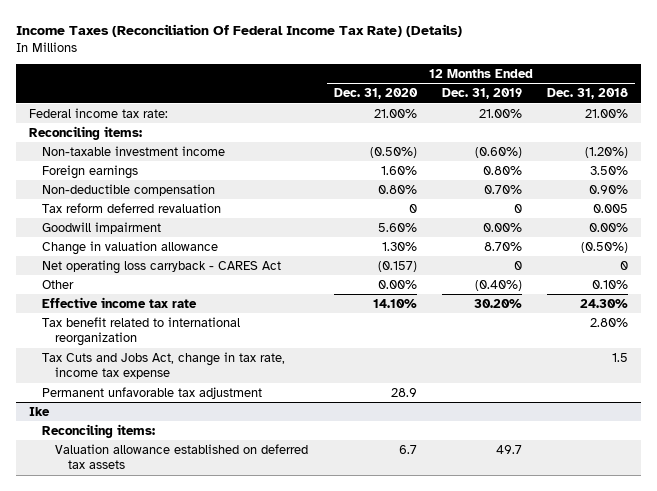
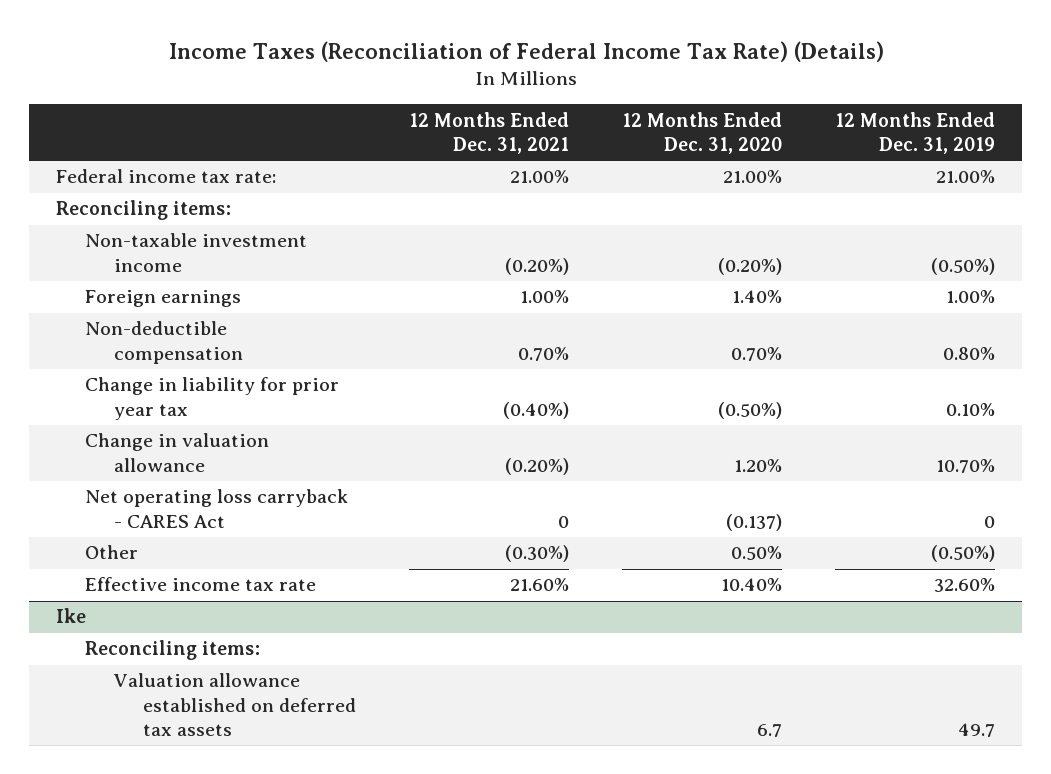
[16,24,463,38] Income Taxes (Reconciliation Of Federal Income Tax Rate) (Details) -> [168,41,884,63] Income Taxes (Reconciliation of Federal Income Tax Rate) (Details)
[547,88,629,100] Dec. 31, 2018 -> none
none -> [409,111,570,155] 12 Months Ended Dec. 31, 2021
[41,202,221,213] Tax reform deferred revaluation -> none
[41,221,161,234] Goodwill impairment -> none
[41,316,240,347] Tax benefit related to international reorganization -> none
[41,351,285,380] Tax Cuts and Jobs Act, change in tax rate, income tax expense -> none
[41,386,262,399] Permanent unfavorable tax adjustment -> none
[369,146,417,158] (0.50%) -> [718,257,783,275] (0.20%)
[474,146,522,158] (0.60%) -> [931,257,996,275] (0.50%)
[380,165,417,175] 1.60% -> [732,290,783,304] 1.40%
[482,165,522,175] 0.80% -> [946,290,996,304] 1.00%
[377,184,417,194] 0.80% -> [731,346,783,361] 0.70%
[483,184,522,194] 0.70% -> [943,346,996,360] 0.80%
none -> [84,377,339,420] Change in liability for prior year tax
[381,241,417,251] 1.30% -> [734,458,783,472] 1.20%
[483,241,522,251] 8.70% -> [936,458,996,473] 10.70%
[377,260,417,272] (0.157) -> [726,513,783,531] (0.137)
[377,279,417,289] 0.00% -> [731,546,783,561] 0.50%
[474,279,522,291] (0.40%) -> [931,545,996,563] (0.50%)
[372,298,417,308] 14.10% -> [721,578,783,592] 10.40%
[473,298,522,308] 30.20% -> [934,578,996,593] 32.60%

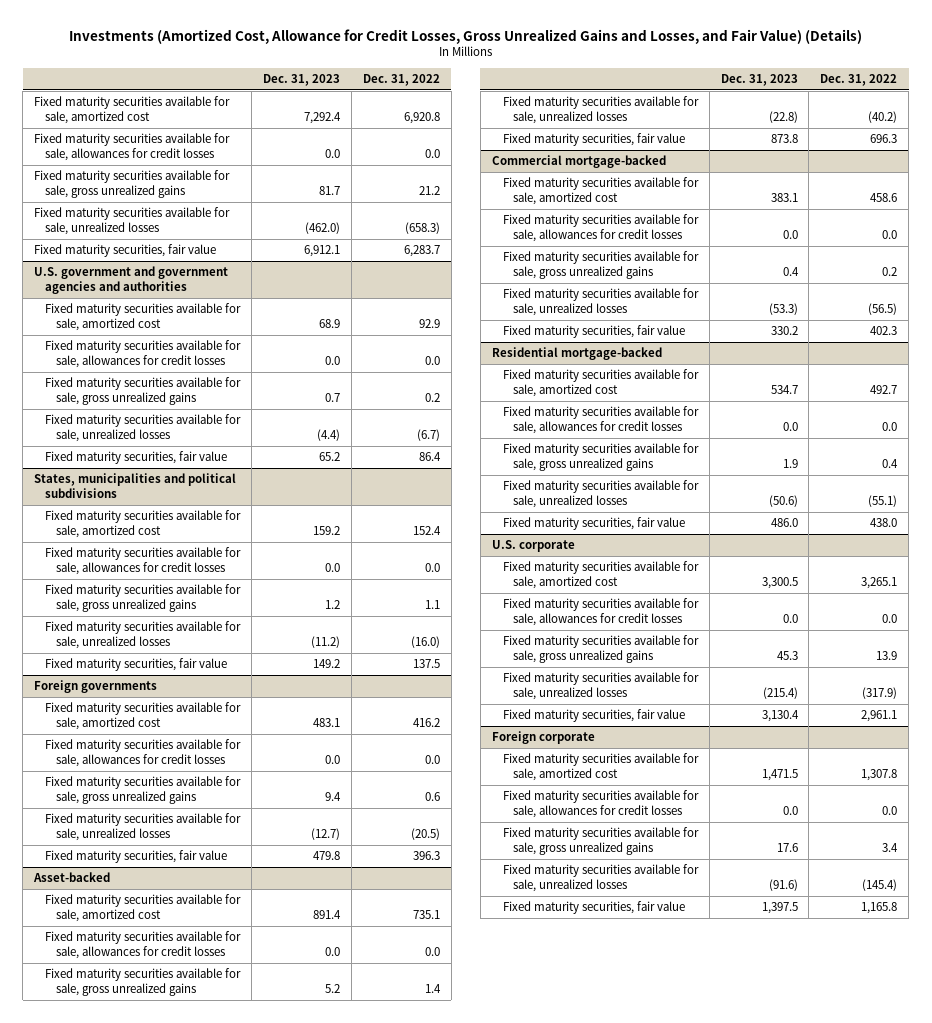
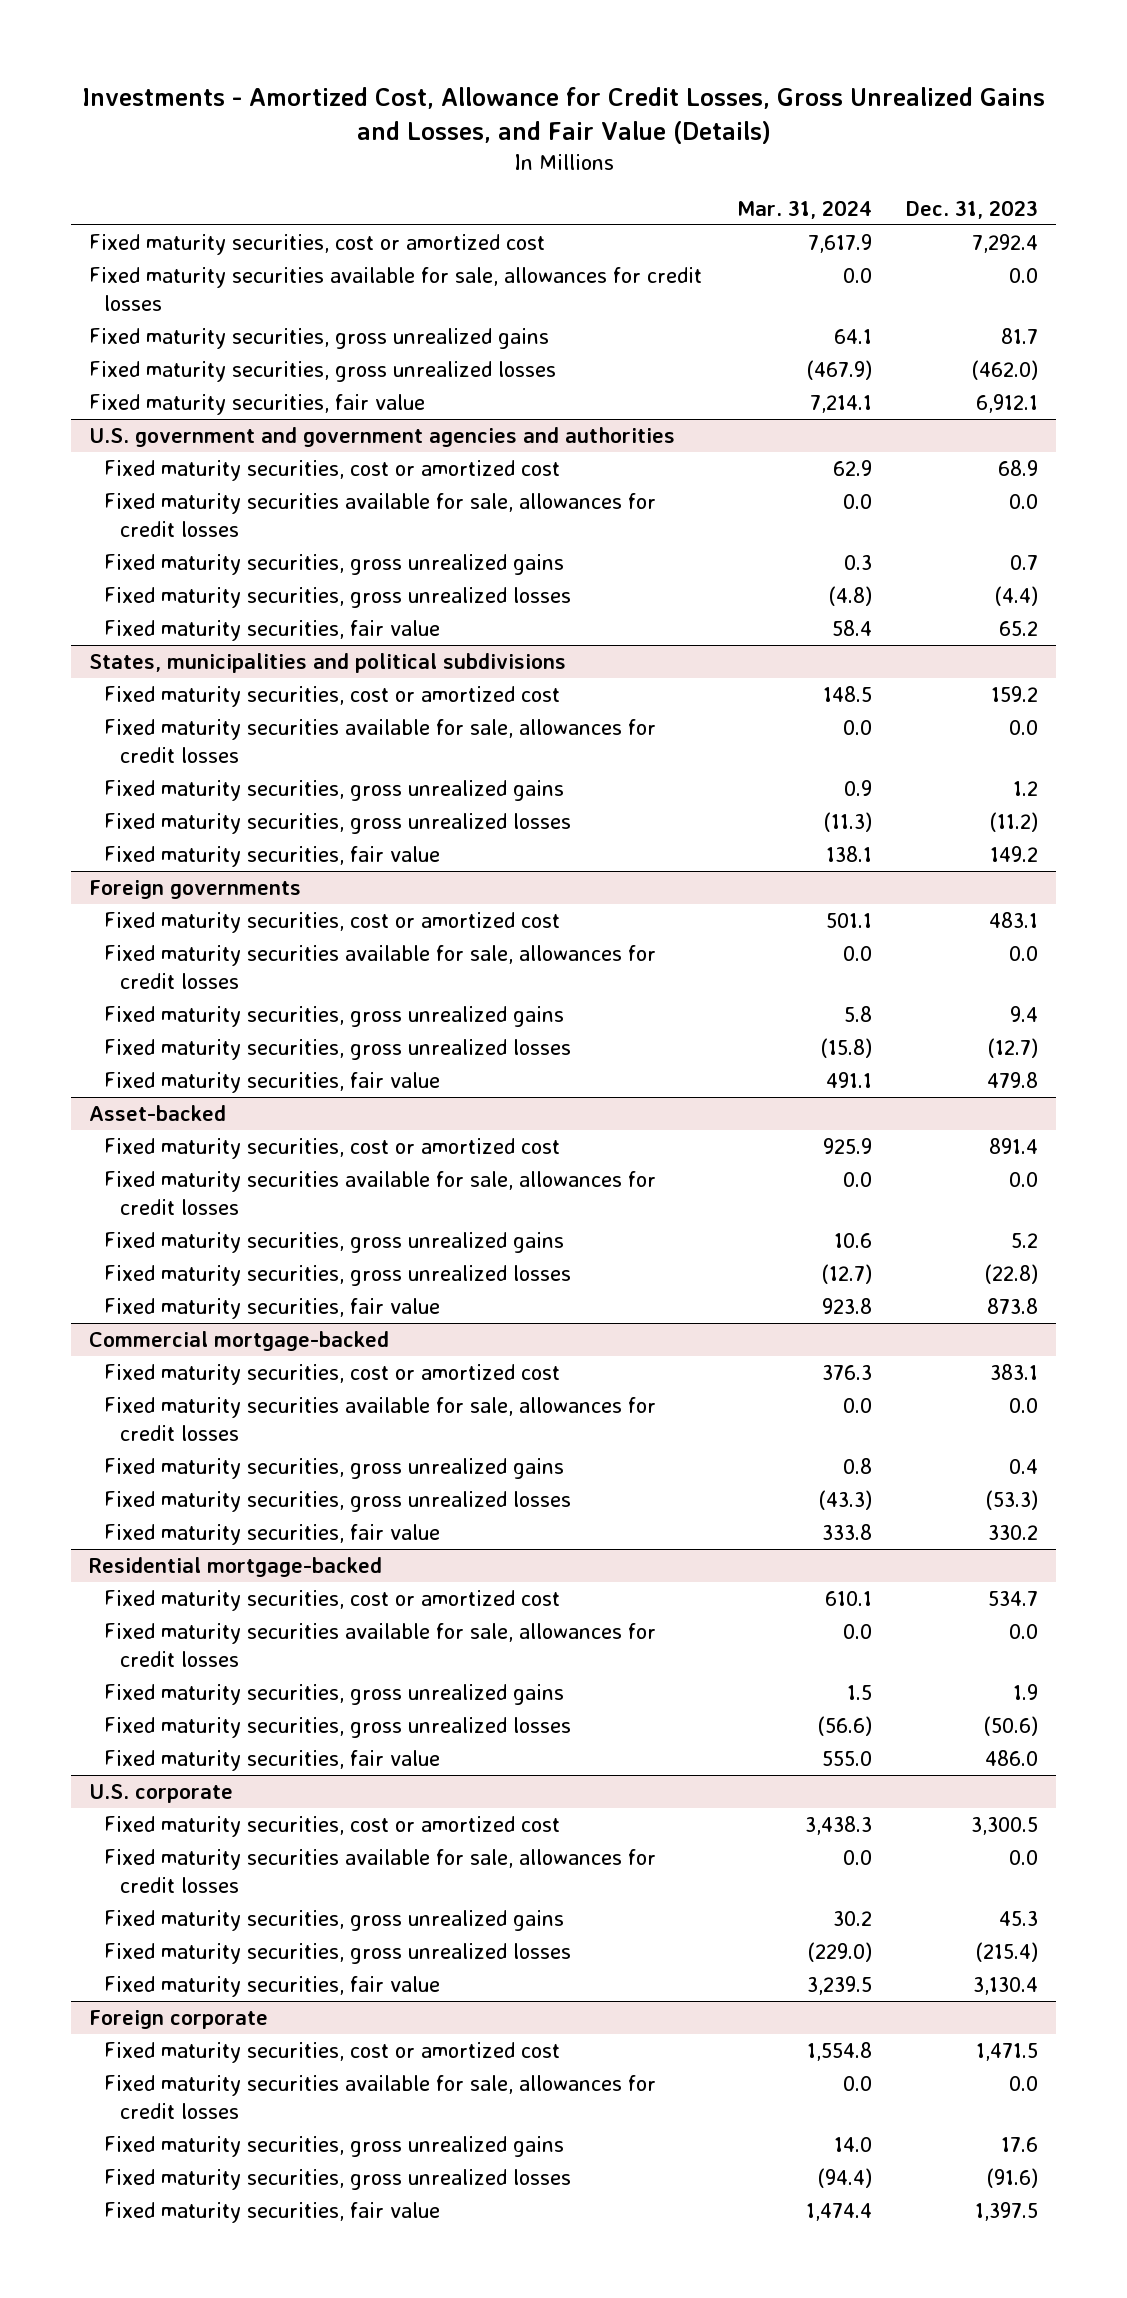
[68,28,862,44] Investments (Amortized Cost, Allowance for Credit Losses, Gross Unrealized Gains and Losses, and Fair Value) (Details) -> [81,86,1045,144] Investments - Amortized Cost, Allowance for Credit Losses, Gross Unrealized Gains and Losses, and Fair Value (Details)
[362,74,440,87] Dec. 31, 2022 -> none
none -> [736,199,872,219] Mar. 31, 2024
[34,96,231,125] Fixed maturity securities available for sale, amortized cost -> [88,234,545,256] Fixed maturity securities, cost or amortized cost
[34,170,231,199] Fixed maturity securities available for sale, gross unrealized gains -> [88,328,549,350] Fixed maturity securities, gross unrealized gains
[34,207,231,236] Fixed maturity securities available for sale, unrealized losses -> [88,361,556,383] Fixed maturity securities, gross unrealized losses
[45,303,242,332] Fixed maturity securities available for sale, amortized cost -> [104,460,561,482] Fixed maturity securities, cost or amortized cost
[45,377,242,406] Fixed maturity securities available for sale, gross unrealized gains -> [104,554,565,576] Fixed maturity securities, gross unrealized gains
[45,414,242,443] Fixed maturity securities available for sale, unrealized losses -> [104,587,572,609] Fixed maturity securities, gross unrealized losses
[45,510,242,539] Fixed maturity securities available for sale, amortized cost -> [104,686,561,708] Fixed maturity securities, cost or amortized cost
[45,584,242,613] Fixed maturity securities available for sale, gross unrealized gains -> [104,780,565,802] Fixed maturity securities, gross unrealized gains
[45,621,242,650] Fixed maturity securities available for sale, unrealized losses -> [104,813,572,835] Fixed maturity securities, gross unrealized losses
[45,702,242,731] Fixed maturity securities available for sale, amortized cost -> [104,912,561,934] Fixed maturity securities, cost or amortized cost
[45,776,242,805] Fixed maturity securities available for sale, gross unrealized gains -> [104,1006,565,1028] Fixed maturity securities, gross unrealized gains
[45,813,242,842] Fixed maturity securities available for sale, unrealized losses -> [104,1039,572,1061] Fixed maturity securities, gross unrealized losses
[45,894,242,923] Fixed maturity securities available for sale, amortized cost -> [104,1138,561,1160] Fixed maturity securities, cost or amortized cost
[45,968,242,997] Fixed maturity securities available for sale, gross unrealized gains -> [104,1232,565,1254] Fixed maturity securities, gross unrealized gains
[502,96,699,125] Fixed maturity securities available for sale, unrealized losses -> [104,1265,572,1287] Fixed maturity securities, gross unrealized losses
[502,177,699,206] Fixed maturity securities available for sale, amortized cost -> [104,1364,561,1386] Fixed maturity securities, cost or amortized cost
[502,251,699,280] Fixed maturity securities available for sale, gross unrealized gains -> [104,1458,565,1480] Fixed maturity securities, gross unrealized gains
[502,288,699,317] Fixed maturity securities available for sale, unrealized losses -> [104,1491,572,1513] Fixed maturity securities, gross unrealized losses
[502,369,699,398] Fixed maturity securities available for sale, amortized cost -> [104,1590,561,1612] Fixed maturity securities, cost or amortized cost
[502,443,699,472] Fixed maturity securities available for sale, gross unrealized gains -> [104,1684,565,1706] Fixed maturity securities, gross unrealized gains
[502,480,699,509] Fixed maturity securities available for sale, unrealized losses -> [104,1717,572,1739] Fixed maturity securities, gross unrealized losses
[502,561,699,590] Fixed maturity securities available for sale, amortized cost -> [104,1816,561,1838] Fixed maturity securities, cost or amortized cost
[502,635,699,664] Fixed maturity securities available for sale, gross unrealized gains -> [104,1910,565,1932] Fixed maturity securities, gross unrealized gains
[502,672,699,701] Fixed maturity securities available for sale, unrealized losses -> [104,1943,572,1965] Fixed maturity securities, gross unrealized losses
[502,753,699,782] Fixed maturity securities available for sale, amortized cost -> [104,2042,561,2064] Fixed maturity securities, cost or amortized cost
[502,827,699,856] Fixed maturity securities available for sale, gross unrealized gains -> [104,2136,565,2158] Fixed maturity securities, gross unrealized gains
[502,864,699,893] Fixed maturity securities available for sale, unrealized losses -> [104,2169,572,2191] Fixed maturity securities, gross unrealized losses

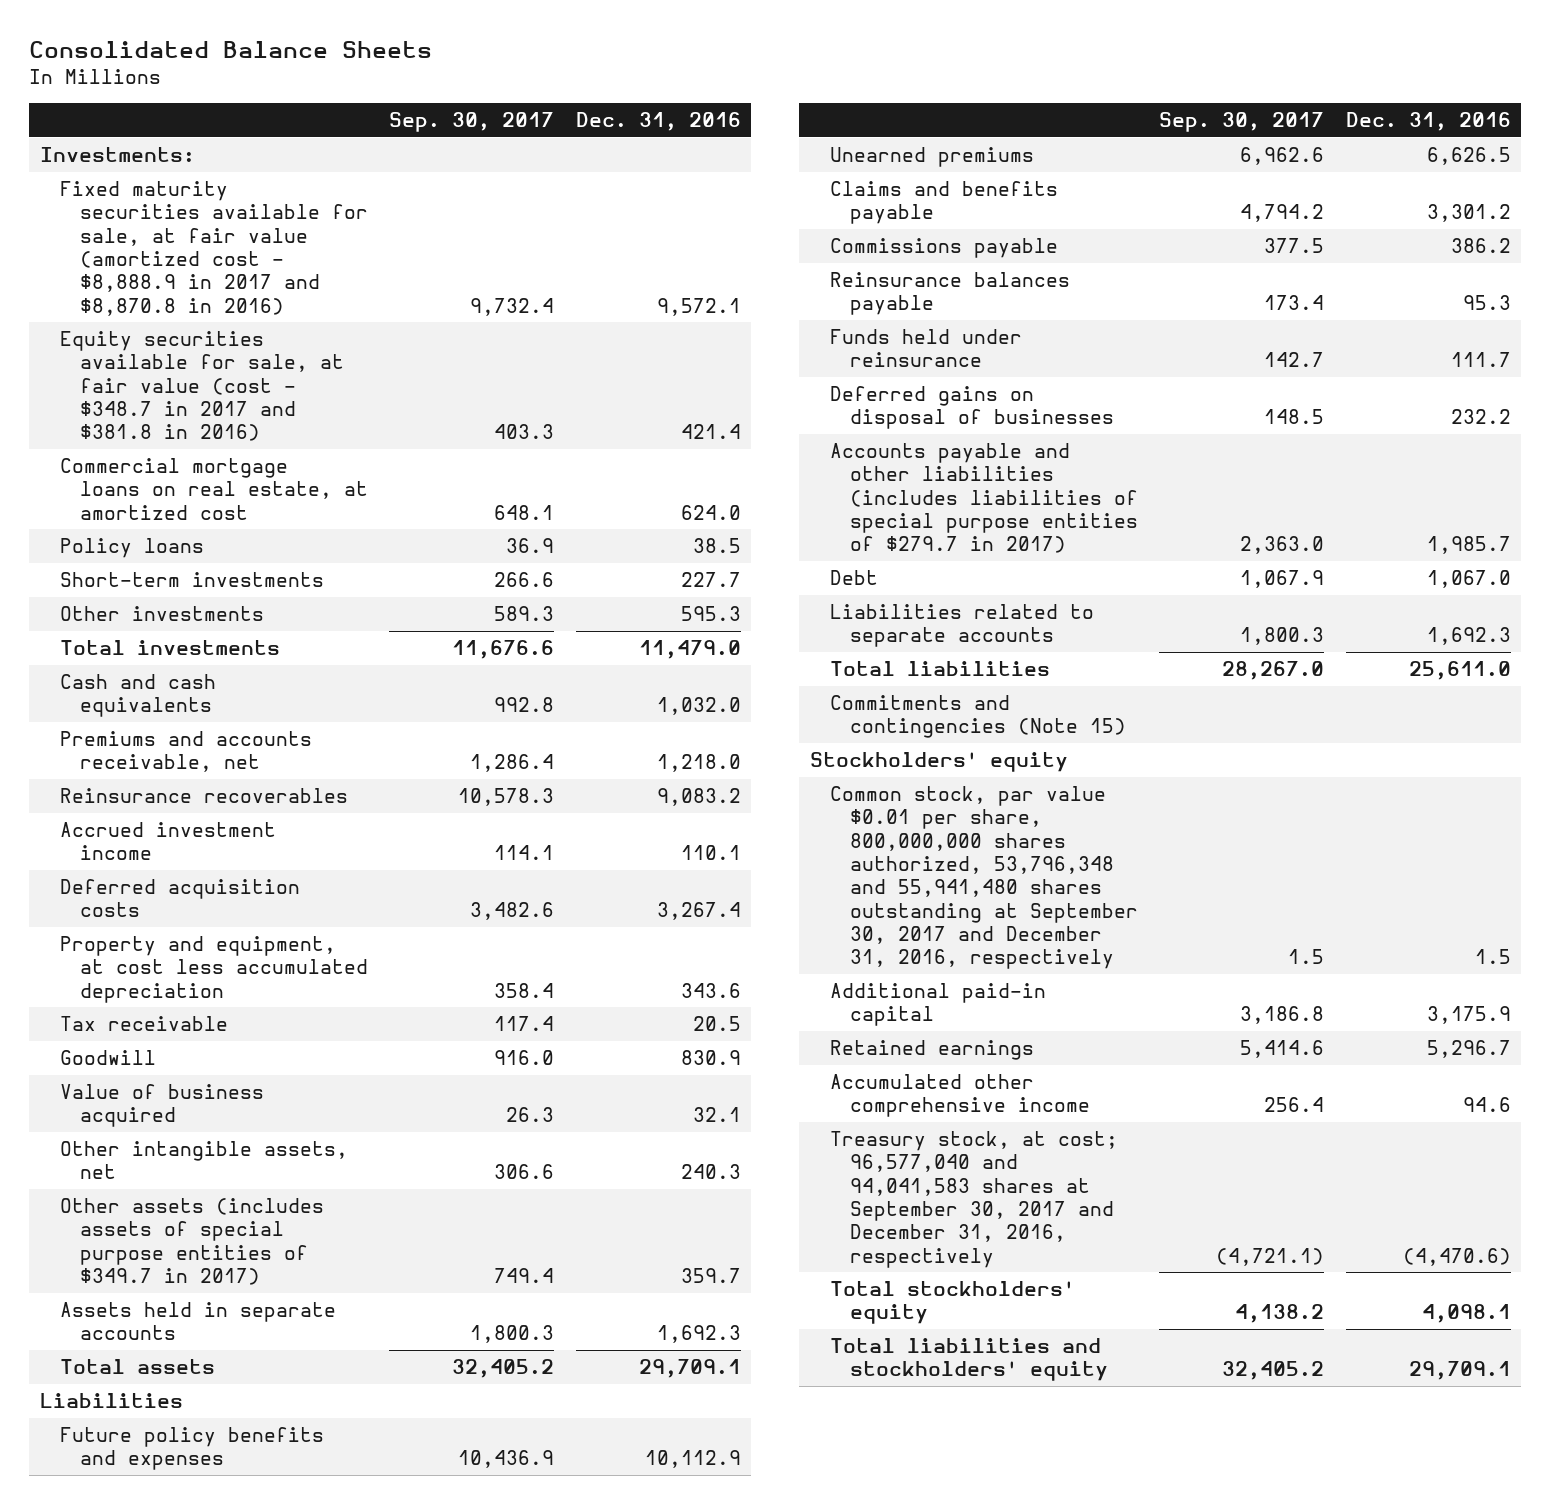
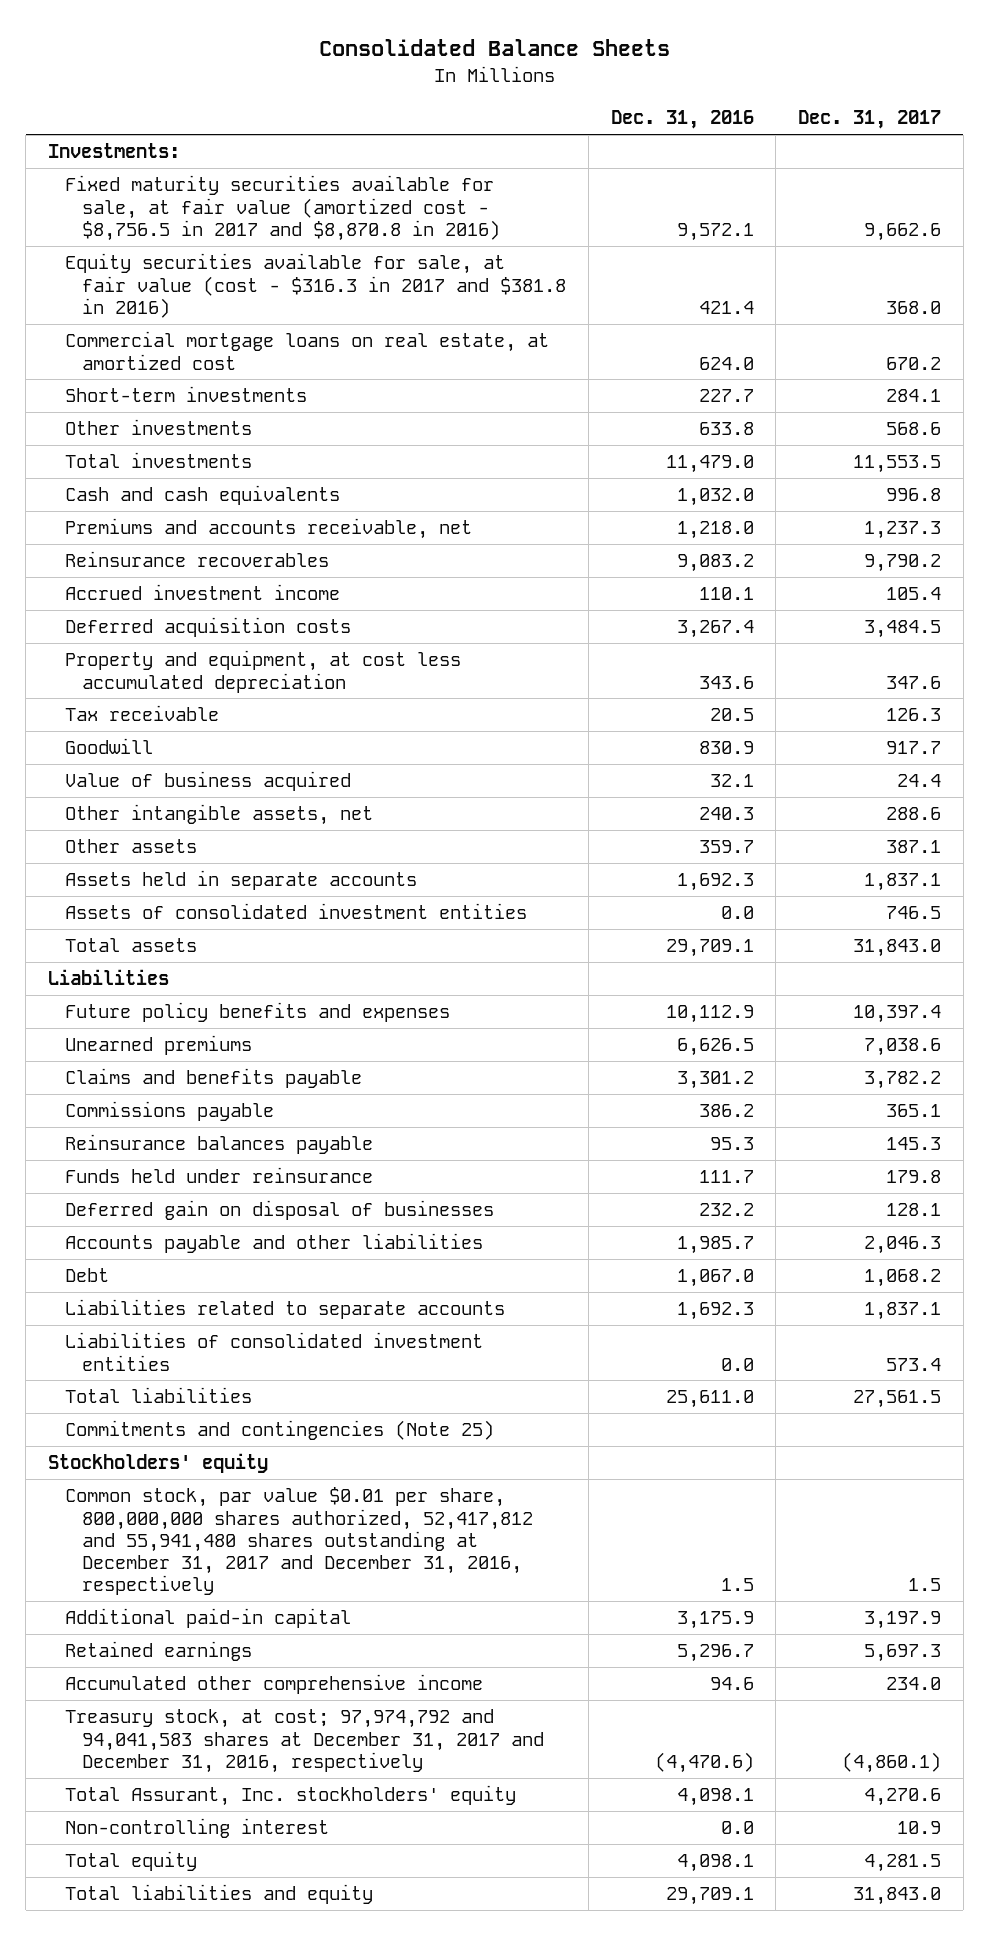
[389,112,555,133] Sep. 30, 2017 -> none
none -> [798,110,942,130] Dec. 31, 2017
[59,181,368,316] Fixed maturity securities available for sale, at fair value (amortized cost - $8,888.9 in 2017 and $8,870.8 in 2016) -> [65,175,500,241] Fixed maturity securities available for sale, at fair value (amortized cost - $8,756.5 in 2017 and $8,870.8 in 2016)
[59,331,344,442] Equity securities available for sale, at fair value (cost - $348.7 in 2017 and $381.8 in 2016) -> [65,253,566,318] Equity securities available for sale, at fair value (cost - $316.3 in 2017 and $381.8 in 2016)
[59,538,204,559] Policy loans -> none
[680,606,741,622] 595.3 -> [698,422,754,436] 633.8
[59,1198,324,1286] Other assets (includes assets of special purpose entities of $349.7 in 2017) -> [65,839,198,854] Other assets
none -> [65,903,528,920] Assets of consolidated investment entities
[829,386,1114,430] Deferred gains on disposal of businesses -> [65,1200,495,1221] Deferred gain on disposal of businesses
[829,443,1138,554] Accounts payable and other liabilities (includes liabilities of special purpose entities of $279.7 in 2017) -> [65,1233,484,1254] Accounts payable and other liabilities
none -> [65,1332,484,1371] Liabilities of consolidated investment entities
[829,695,1126,739] Commitments and contingencies (Note 15) -> [65,1420,495,1441] Commitments and contingencies (Note 25)
[829,786,1138,970] Common stock, par value $0.01 per share, 800,000,000 shares authorized, 53,796,348 and 55,941,480 shares outstanding at September 30, 2017 and December 31, 2016, respectively -> [65,1487,533,1596] Common stock, par value $0.01 per share, 800,000,000 shares authorized, 52,417,812 and 55,941,480 shares outstanding at December 31, 2017 and December 31, 2016, respectively
[829,1131,1118,1268] Treasury stock, at cost; 96,577,040 and 94,041,583 shares at September 30, 2017 and December 31, 2016, respectively -> [65,1709,544,1773] Treasury stock, at cost; 97,974,792 and 94,041,583 shares at December 31, 2017 and December 31, 2016, respectively
[829,1281,1075,1325] Total stockholders' equity -> [65,1785,517,1807] Total Assurant, Inc. stockholders' equity
none -> [65,1818,330,1839] Non-controlling interest
none -> [65,1851,198,1872] Total equity
[829,1338,1108,1382] Total liabilities and stockholders' equity -> [65,1884,374,1905] Total liabilities and equity

